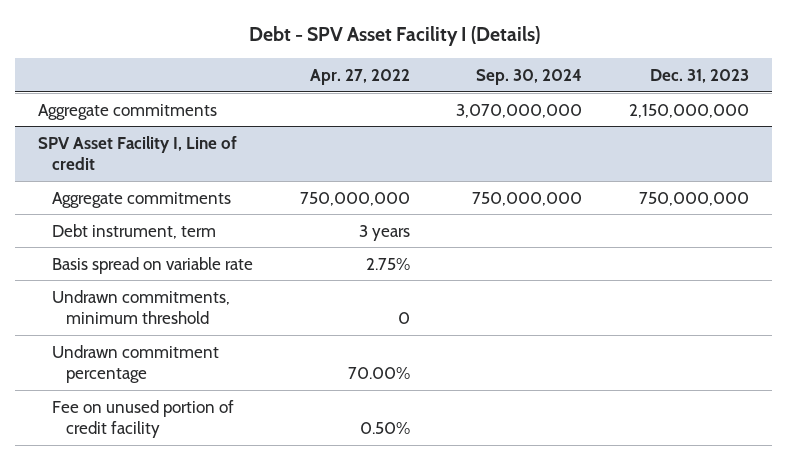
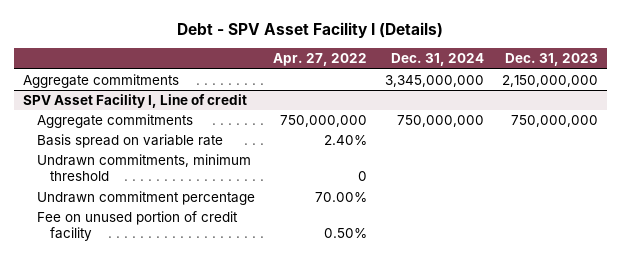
[476,68,583,85] Sep. 30, 2024 -> none
none -> [390,53,484,67] Dec. 31, 2024
[52,223,217,239] Debt instrument, term -> none
[365,257,410,270] 2.75% -> [323,135,367,146] 2.40%

